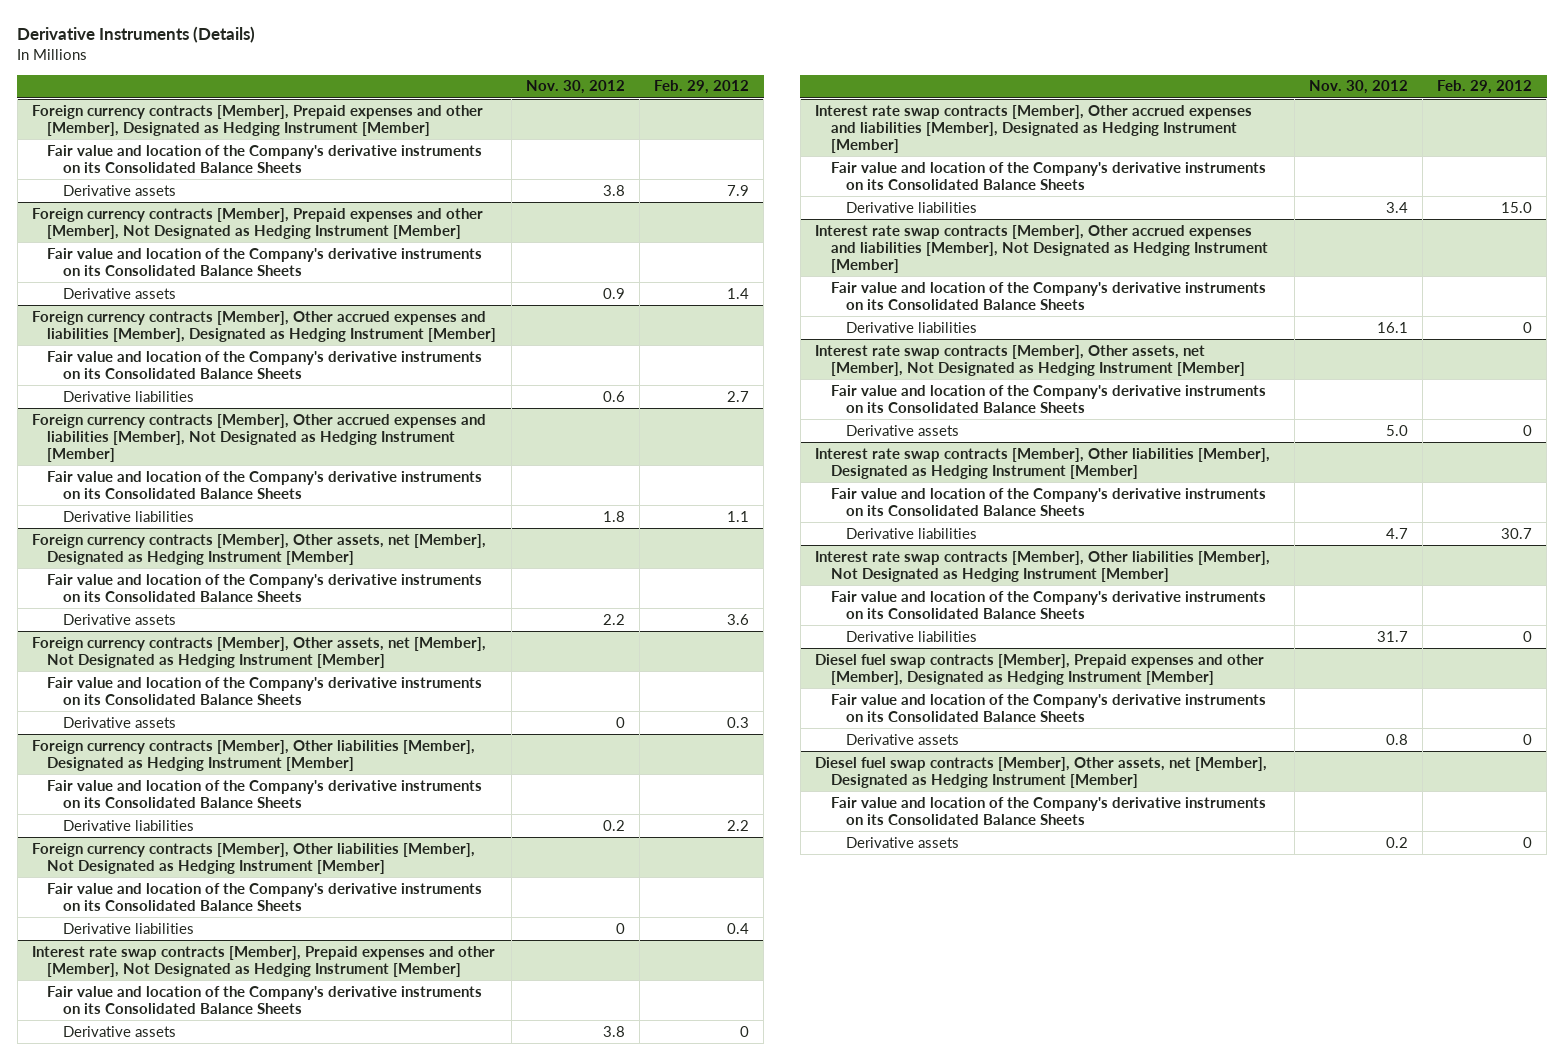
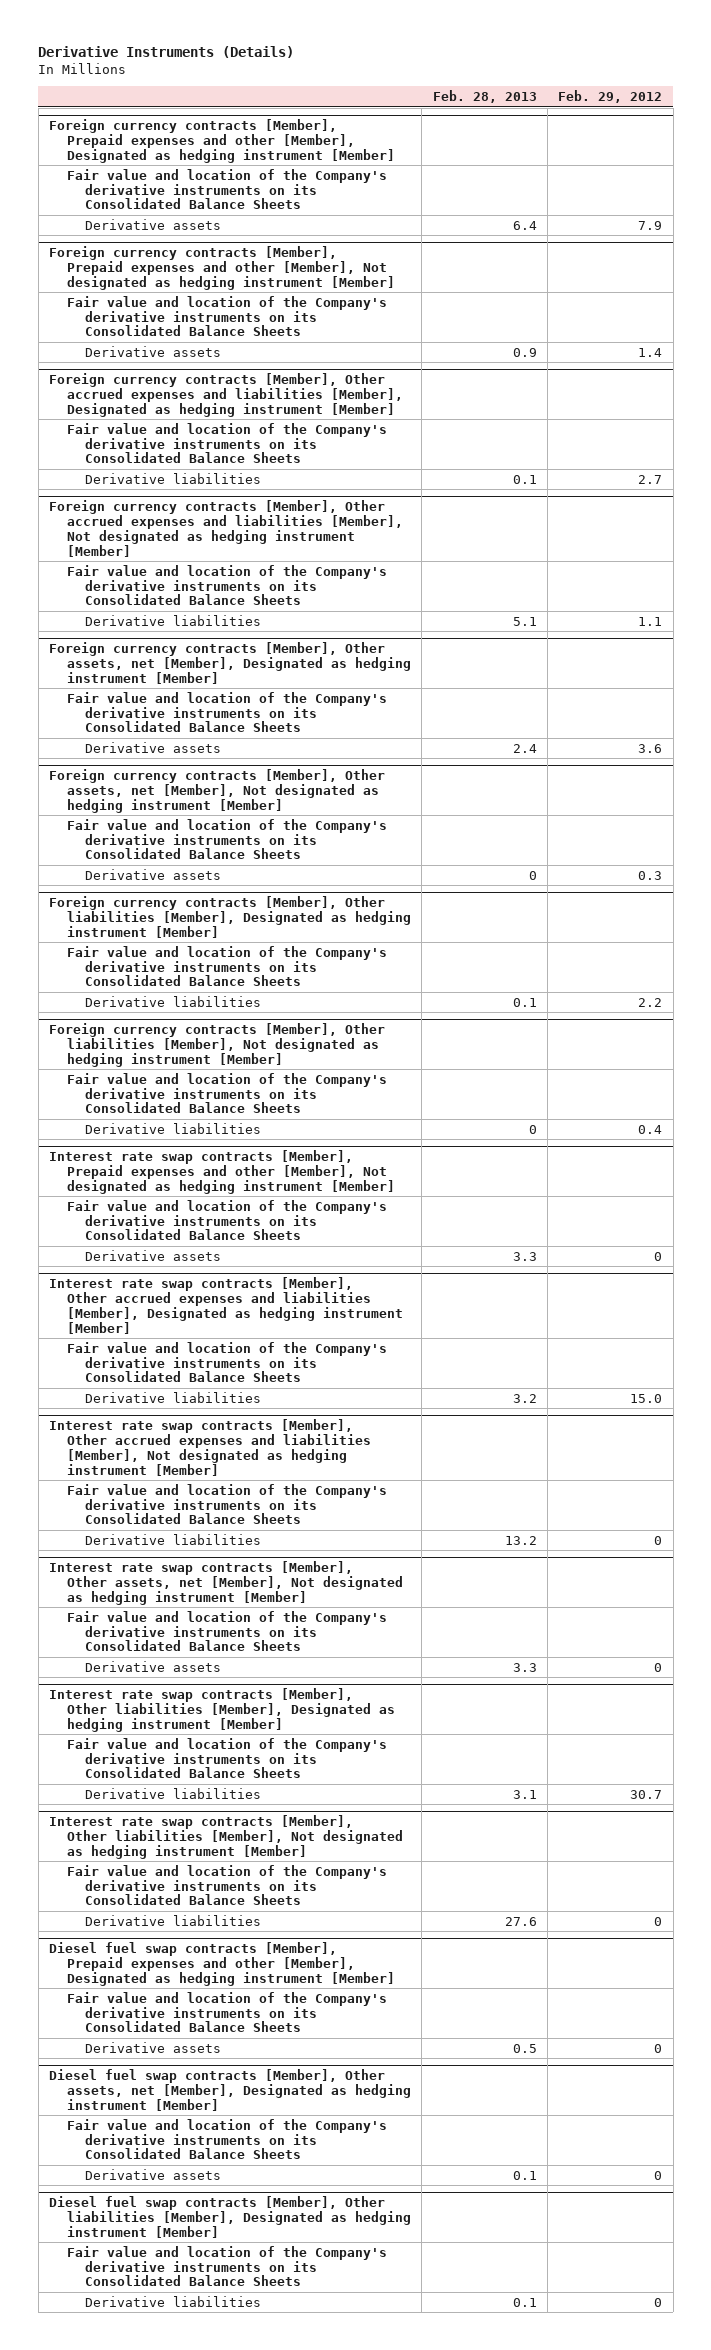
[525,80,625,95] Nov. 30, 2012 -> none
none -> [432,90,537,104] Feb. 28, 2013
[31,104,483,136] Foreign currency contracts [Member], Prepaid expenses and other [Member], Designated as Hedging Instrument [Member] -> [49,119,396,163] Foreign currency contracts [Member], Prepaid expenses and other [Member], Designated as hedging instrument [Member]
[31,207,483,239] Foreign currency contracts [Member], Prepaid expenses and other [Member], Not Designated as Hedging Instrument [Member] -> [49,246,396,290] Foreign currency contracts [Member], Prepaid expenses and other [Member], Not designated as hedging instrument [Member]
[31,310,497,342] Foreign currency contracts [Member], Other accrued expenses and liabilities [Member], Designated as Hedging Instrument [Member] -> [49,373,404,417] Foreign currency contracts [Member], Other accrued expenses and liabilities [Member], Designated as hedging instrument [Member]
[31,413,486,462] Foreign currency contracts [Member], Other accrued expenses and liabilities [Member], Not Designated as Hedging Instrument [Member] -> [49,500,404,557] Foreign currency contracts [Member], Other accrued expenses and liabilities [Member], Not designated as hedging instrument [Member]
[31,533,486,565] Foreign currency contracts [Member], Other assets, net [Member], Designated as Hedging Instrument [Member] -> [49,642,412,684] Foreign currency contracts [Member], Other assets, net [Member], Designated as hedging instrument [Member]
[31,636,486,668] Foreign currency contracts [Member], Other assets, net [Member], Not Designated as Hedging Instrument [Member] -> [49,769,386,813] Foreign currency contracts [Member], Other assets, net [Member], Not designated as hedging instrument [Member]
[31,739,475,771] Foreign currency contracts [Member], Other liabilities [Member], Designated as Hedging Instrument [Member] -> [49,896,412,938] Foreign currency contracts [Member], Other liabilities [Member], Designated as hedging instrument [Member]
[31,842,475,874] Foreign currency contracts [Member], Other liabilities [Member], Not Designated as Hedging Instrument [Member] -> [49,1023,386,1067] Foreign currency contracts [Member], Other liabilities [Member], Not designated as hedging instrument [Member]
[31,945,495,977] Interest rate swap contracts [Member], Prepaid expenses and other [Member], Not Designated as Hedging Instrument [Member] -> [49,1150,396,1194] Interest rate swap contracts [Member], Prepaid expenses and other [Member], Not designated as hedging instrument [Member]
[815,104,1253,153] Interest rate swap contracts [Member], Other accrued expenses and liabilities [Member], Designated as Hedging Instrument [Member] -> [49,1277,404,1334] Interest rate swap contracts [Member], Other accrued expenses and liabilities [Member], Designated as hedging instrument [Member]
[815,224,1268,273] Interest rate swap contracts [Member], Other accrued expenses and liabilities [Member], Not Designated as Hedging Instrument [Member] -> [49,1419,372,1476] Interest rate swap contracts [Member], Other accrued expenses and liabilities [Member], Not designated as hedging instrument [Member]
[815,344,1245,376] Interest rate swap contracts [Member], Other assets, net [Member], Not Designated as Hedging Instrument [Member] -> [49,1561,404,1605] Interest rate swap contracts [Member], Other assets, net [Member], Not designated as hedging instrument [Member]
[815,447,1271,479] Interest rate swap contracts [Member], Other liabilities [Member], Designated as Hedging Instrument [Member] -> [49,1688,396,1732] Interest rate swap contracts [Member], Other liabilities [Member], Designated as hedging instrument [Member]
[815,550,1271,582] Interest rate swap contracts [Member], Other liabilities [Member], Not Designated as Hedging Instrument [Member] -> [49,1815,404,1859] Interest rate swap contracts [Member], Other liabilities [Member], Not designated as hedging instrument [Member]
[815,653,1265,685] Diesel fuel swap contracts [Member], Prepaid expenses and other [Member], Designated as Hedging Instrument [Member] -> [49,1942,396,1986] Diesel fuel swap contracts [Member], Prepaid expenses and other [Member], Designated as hedging instrument [Member]
[815,756,1268,788] Diesel fuel swap contracts [Member], Other assets, net [Member], Designated as Hedging Instrument [Member] -> [49,2069,412,2111] Diesel fuel swap contracts [Member], Other assets, net [Member], Designated as hedging instrument [Member]
none -> [49,2196,412,2238] Diesel fuel swap contracts [Member], Other liabilities [Member], Designated as hedging instrument [Member]
none -> [67,2245,388,2287] Fair value and location of the Company's derivative instruments on its Consolidated Balance Sheets
none -> [85,2295,262,2307] Derivative liabilities

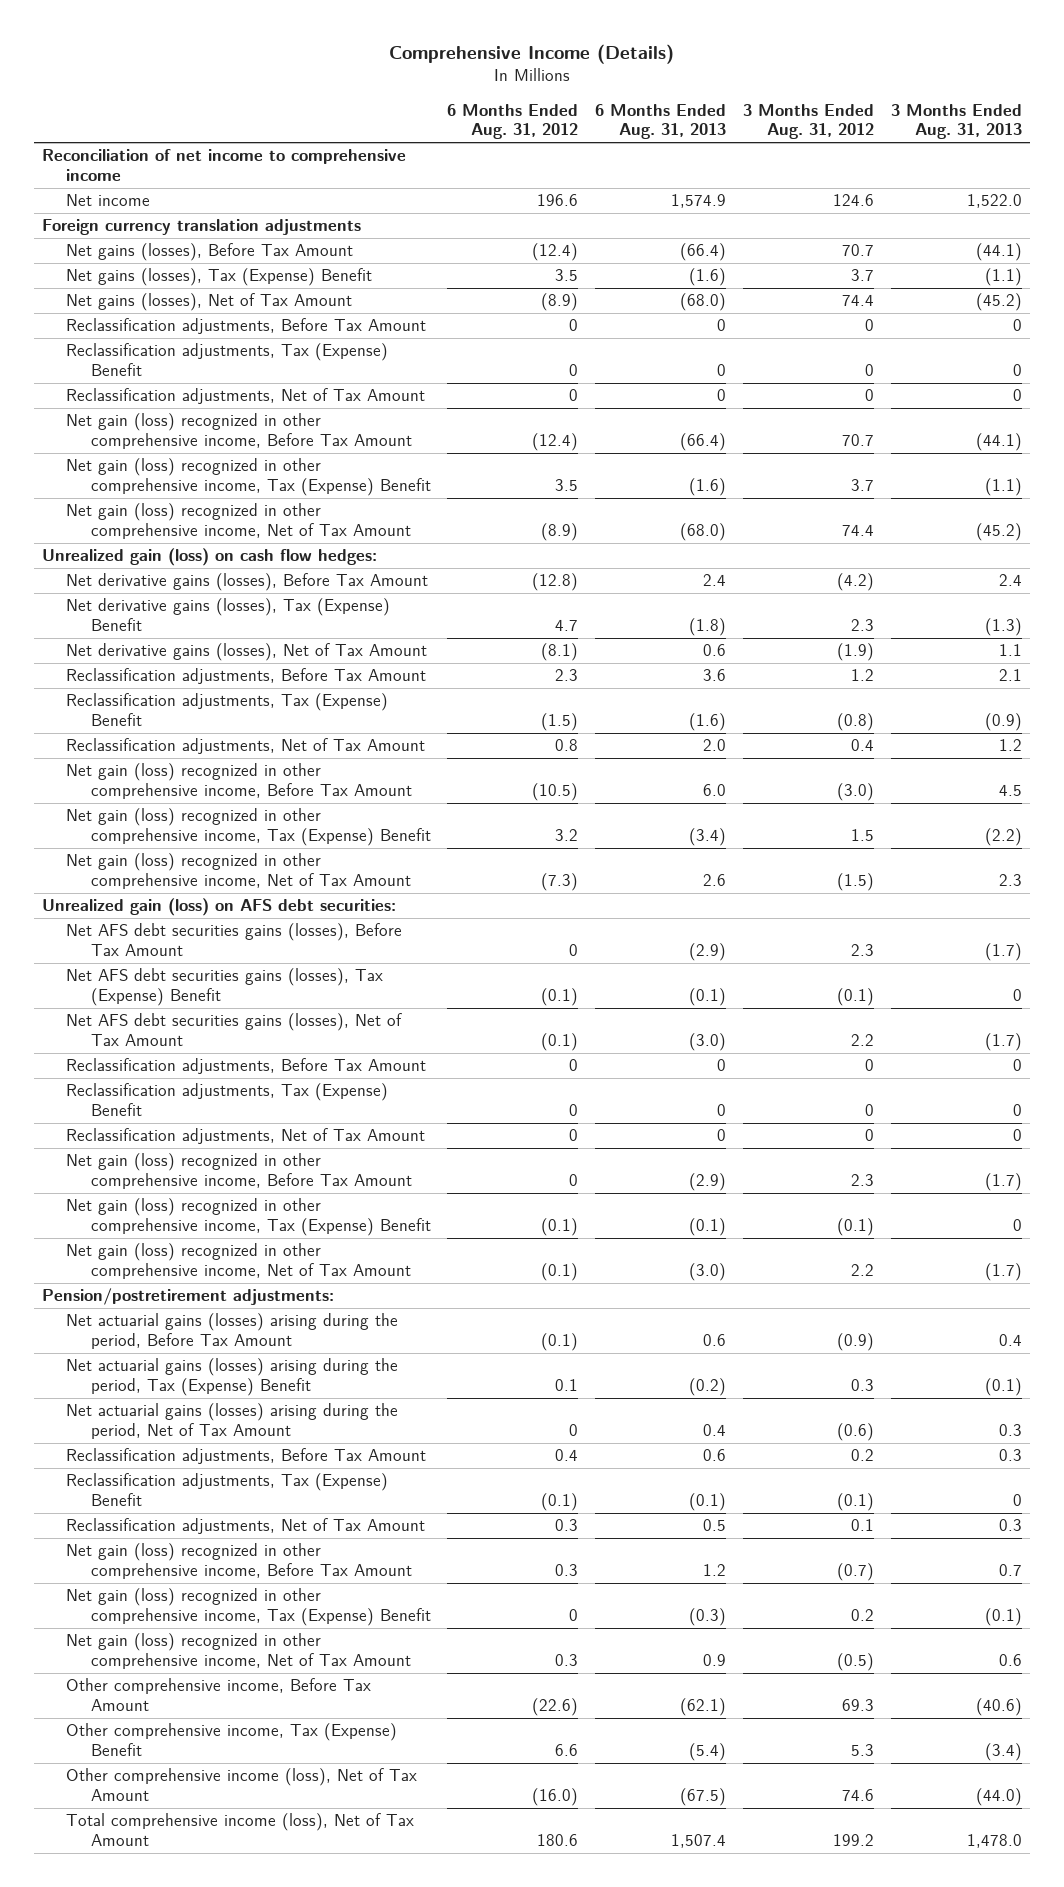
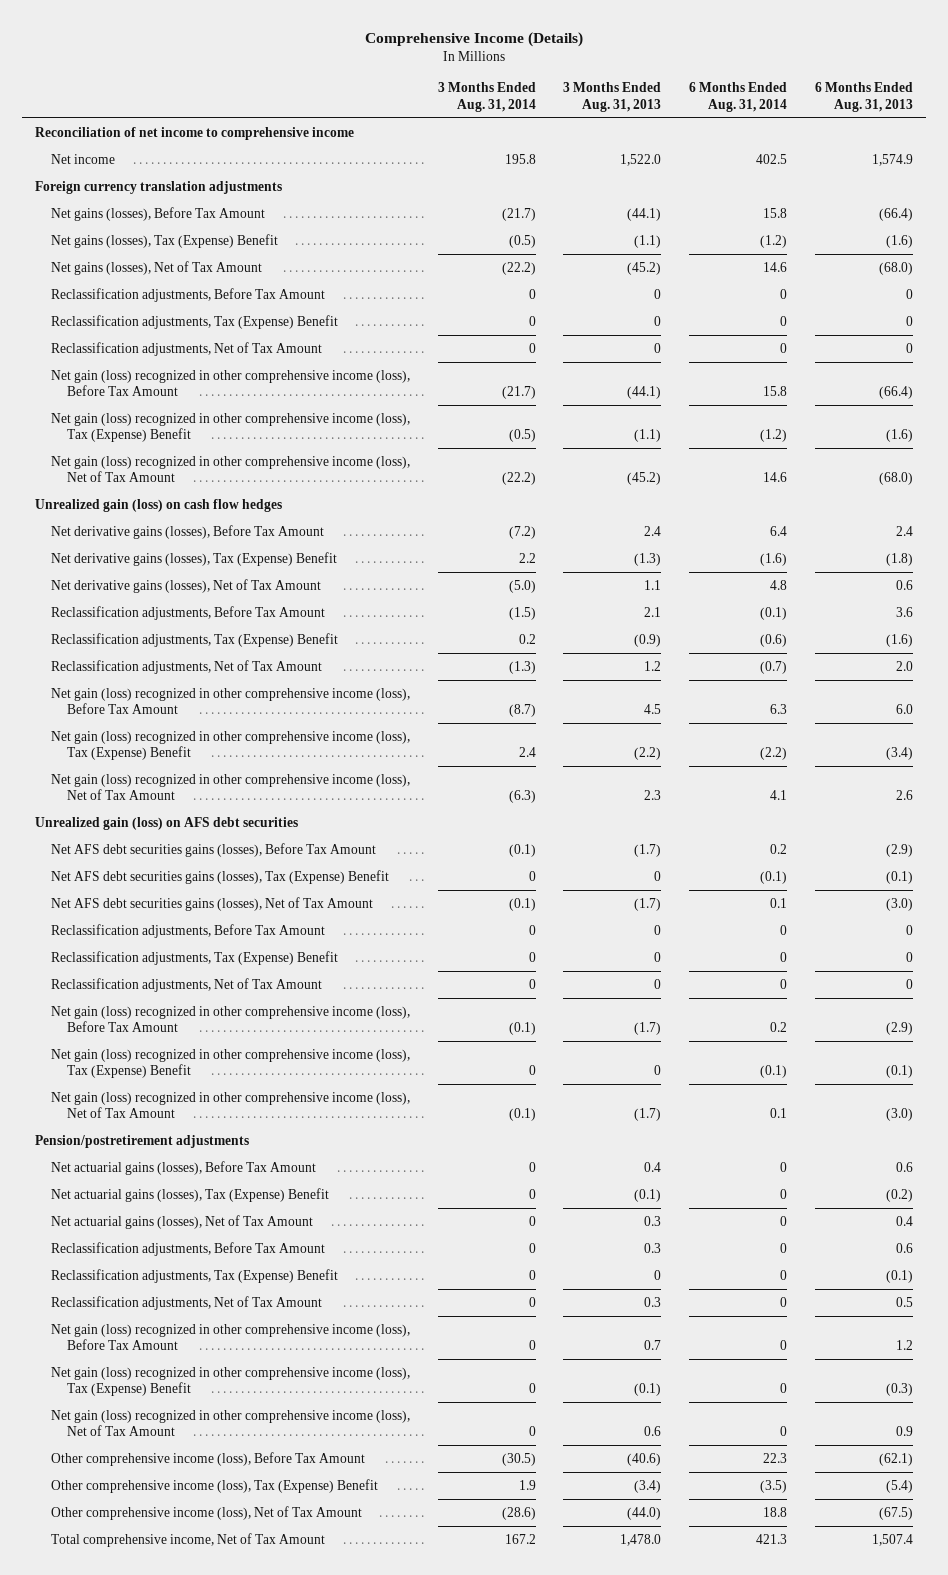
[447,103,579,140] 6 Months Ended Aug. 31, 2012 -> none
[742,103,874,140] 3 Months Ended Aug. 31, 2012 -> none
none -> [437,82,536,112] 3 Months Ended Aug. 31, 2014
none -> [689,82,788,112] 6 Months Ended Aug. 31, 2014
[66,413,412,449] Net gain (loss) recognized in other comprehensive income, Before Tax Amount -> [51,369,411,397] Net gain (loss) recognized in other comprehensive income (loss), Before Tax Amount
[66,458,431,496] Net gain (loss) recognized in other comprehensive income, Tax (Expense) Benefit -> [51,412,411,443] Net gain (loss) recognized in other comprehensive income (loss), Tax (Expense) Benefit
[66,503,411,539] Net gain (loss) recognized in other comprehensive income, Net of Tax Amount -> [51,455,411,483] Net gain (loss) recognized in other comprehensive income (loss), Net of Tax Amount
[42,548,378,567] Unrealized gain (loss) on cash flow hedges: -> [35,498,283,512] Unrealized gain (loss) on cash flow hedges
[66,763,412,799] Net gain (loss) recognized in other comprehensive income, Before Tax Amount -> [51,687,411,715] Net gain (loss) recognized in other comprehensive income (loss), Before Tax Amount
[66,808,431,846] Net gain (loss) recognized in other comprehensive income, Tax (Expense) Benefit -> [51,730,411,761] Net gain (loss) recognized in other comprehensive income (loss), Tax (Expense) Benefit
[66,853,411,889] Net gain (loss) recognized in other comprehensive income, Net of Tax Amount -> [51,773,411,801] Net gain (loss) recognized in other comprehensive income (loss), Net of Tax Amount
[42,898,397,917] Unrealized gain (loss) on AFS debt securities: -> [35,816,299,830] Unrealized gain (loss) on AFS debt securities
[66,1153,412,1189] Net gain (loss) recognized in other comprehensive income, Before Tax Amount -> [51,1005,411,1033] Net gain (loss) recognized in other comprehensive income (loss), Before Tax Amount
[66,1198,431,1236] Net gain (loss) recognized in other comprehensive income, Tax (Expense) Benefit -> [51,1048,411,1079] Net gain (loss) recognized in other comprehensive income (loss), Tax (Expense) Benefit
[66,1243,411,1279] Net gain (loss) recognized in other comprehensive income, Net of Tax Amount -> [51,1091,411,1119] Net gain (loss) recognized in other comprehensive income (loss), Net of Tax Amount
[42,1288,335,1306] Pension/postretirement adjustments: -> [35,1134,250,1148] Pension/postretirement adjustments
[66,1313,399,1349] Net actuarial gains (losses) arising during the period, Before Tax Amount -> [51,1160,317,1175] Net actuarial gains (losses), Before Tax Amount
[66,1358,399,1396] Net actuarial gains (losses) arising during the period, Tax (Expense) Benefit -> [51,1187,330,1202] Net actuarial gains (losses), Tax (Expense) Benefit
[66,1403,399,1439] Net actuarial gains (losses) arising during the period, Net of Tax Amount -> [51,1214,314,1229] Net actuarial gains (losses), Net of Tax Amount
[66,1543,412,1579] Net gain (loss) recognized in other comprehensive income, Before Tax Amount -> [51,1323,411,1351] Net gain (loss) recognized in other comprehensive income (loss), Before Tax Amount
[66,1588,431,1626] Net gain (loss) recognized in other comprehensive income, Tax (Expense) Benefit -> [51,1366,411,1397] Net gain (loss) recognized in other comprehensive income (loss), Tax (Expense) Benefit
[66,1633,411,1669] Net gain (loss) recognized in other comprehensive income, Net of Tax Amount -> [51,1409,411,1437] Net gain (loss) recognized in other comprehensive income (loss), Net of Tax Amount
[66,1678,372,1711] Other comprehensive income, Before Tax Amount -> [51,1451,366,1466] Other comprehensive income (loss), Before Tax Amount
[66,1723,398,1756] Other comprehensive income, Tax (Expense) Benefit -> [51,1478,379,1493] Other comprehensive income (loss), Tax (Expense) Benefit
[66,1813,415,1846] Total comprehensive income (loss), Net of Tax Amount -> [51,1532,326,1547] Total comprehensive income, Net of Tax Amount

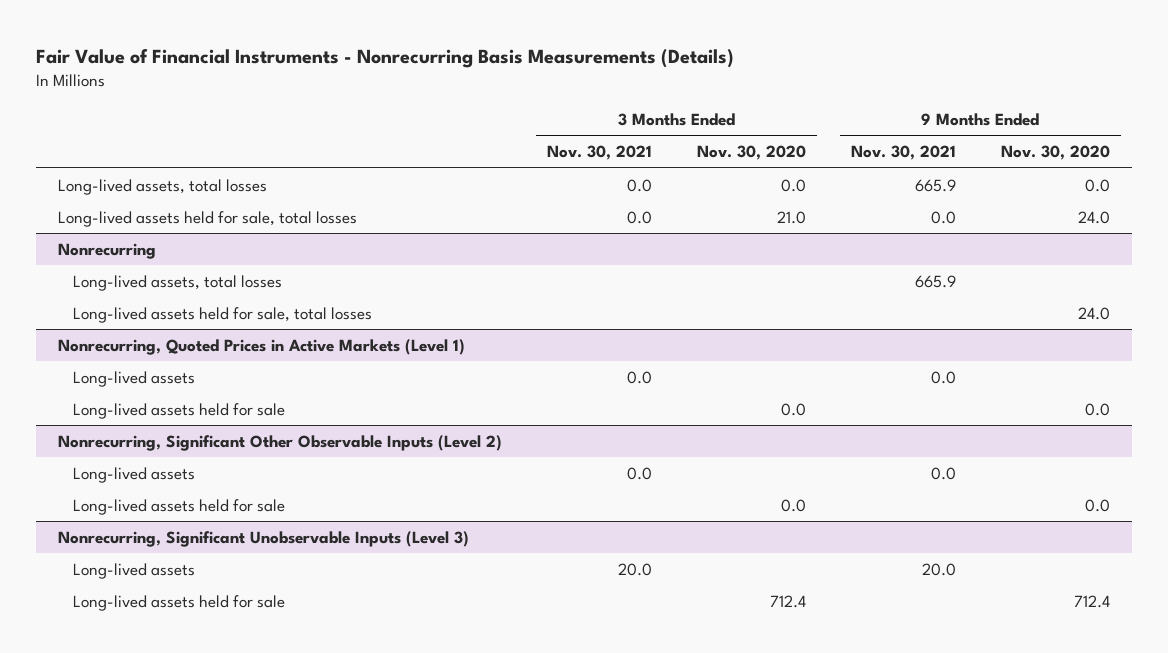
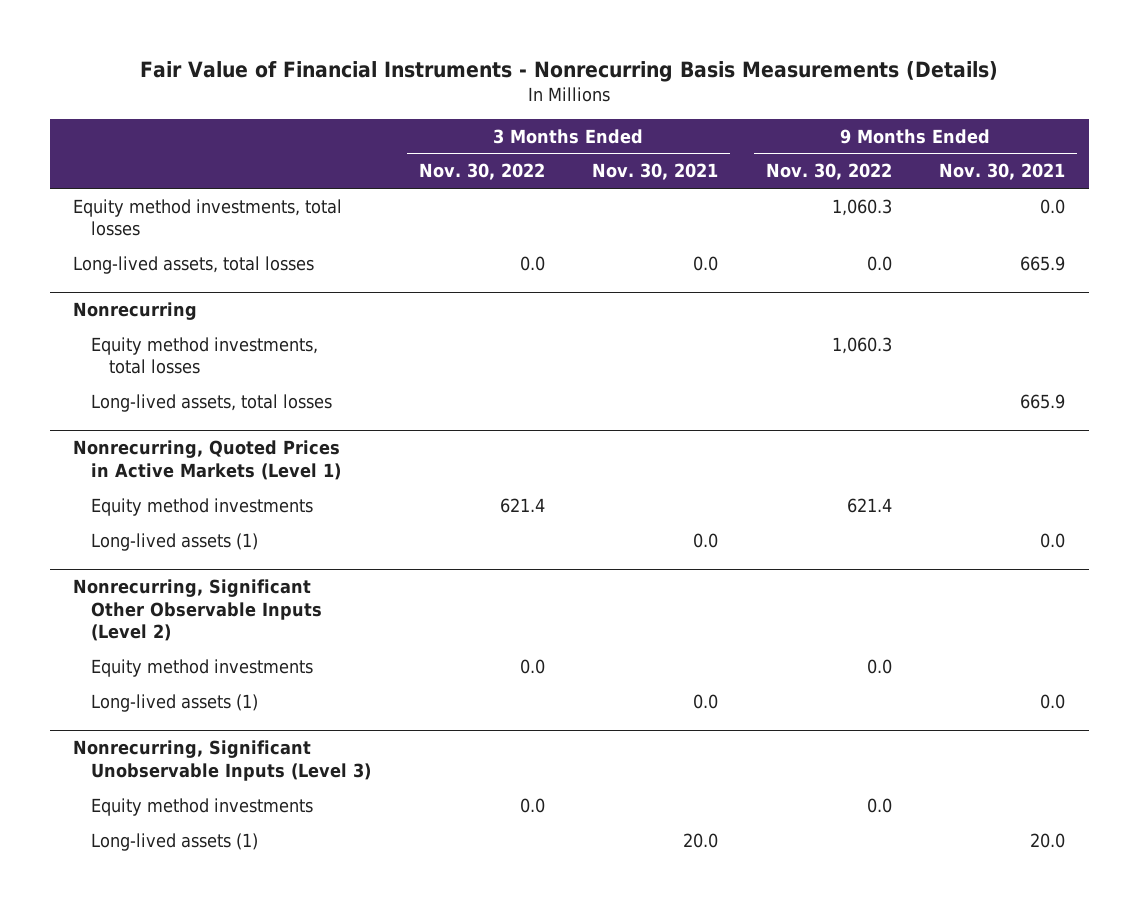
[696,145,806,161] Nov. 30, 2020 -> none
[1000,145,1110,161] Nov. 30, 2020 -> none
none -> [418,163,545,181] Nov. 30, 2022
none -> [765,163,892,181] Nov. 30, 2022
none -> [73,198,343,237] Equity method investments, total losses
[58,210,358,227] Long-lived assets held for sale, total losses -> none
none -> [91,336,319,375] Equity method investments, total losses
[72,306,372,323] Long-lived assets held for sale, total losses -> none
[72,402,285,419] Long-lived assets held for sale -> none
none -> [91,497,314,516] Equity method investments
[72,370,195,387] Long-lived assets -> [91,532,259,551] Long-lived assets (1)
[72,498,285,515] Long-lived assets held for sale -> none
none -> [91,658,314,677] Equity method investments
[72,466,195,483] Long-lived assets -> [91,693,259,712] Long-lived assets (1)
[72,594,285,611] Long-lived assets held for sale -> none
none -> [91,797,314,816] Equity method investments
[72,562,195,579] Long-lived assets -> [91,832,259,851] Long-lived assets (1)

